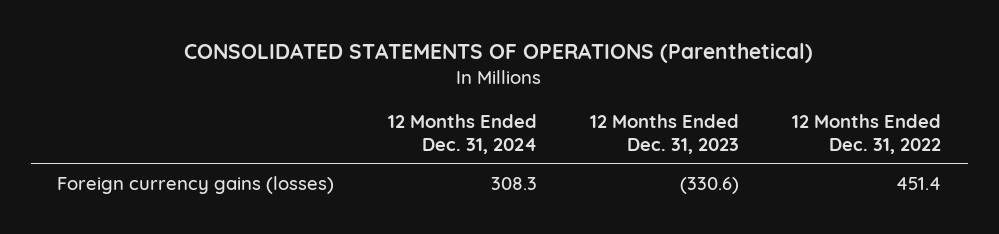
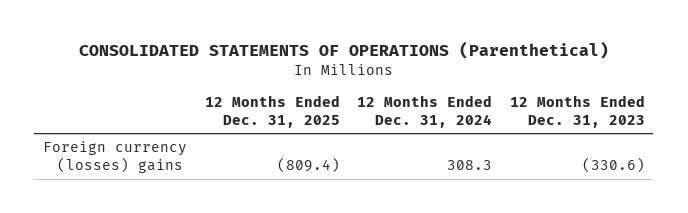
[792,113,942,155] 12 Months Ended Dec. 31, 2022 -> none
none -> [204,94,340,128] 12 Months Ended Dec. 31, 2025
[57,176,335,195] Foreign currency gains (losses) -> [42,141,187,174] Foreign currency (losses) gains

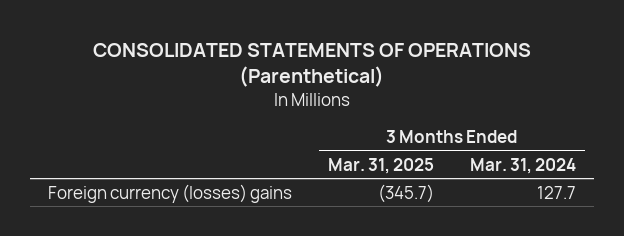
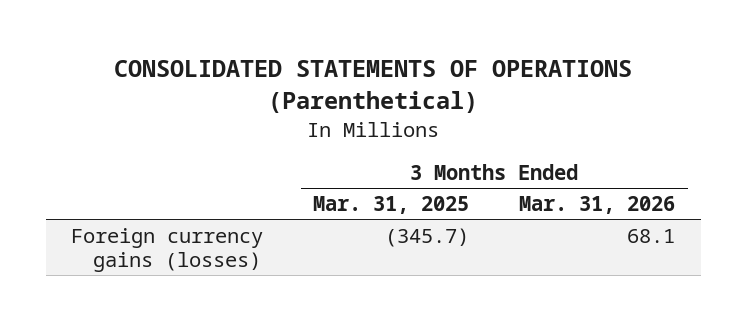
[470,157,577,174] Mar. 31, 2024 -> none
none -> [519,196,676,215] Mar. 31, 2026
[48,183,293,203] Foreign currency (losses) gains -> [70,227,263,273] Foreign currency gains (losses)

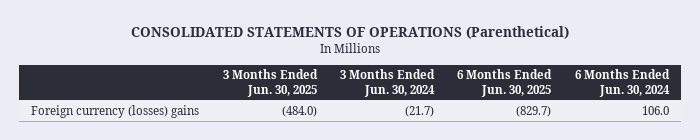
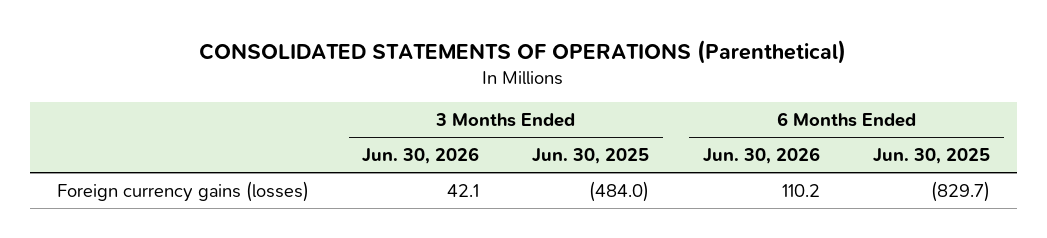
[340,69,436,97] 3 Months Ended Jun. 30, 2024 -> none
[574,69,670,97] 6 Months Ended Jun. 30, 2024 -> none
none -> [362,146,480,164] Jun. 30, 2026
none -> [702,146,820,164] Jun. 30, 2026
[31,105,200,119] Foreign currency (losses) gains -> [56,180,309,202] Foreign currency gains (losses)

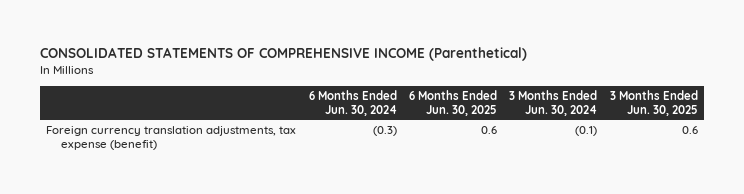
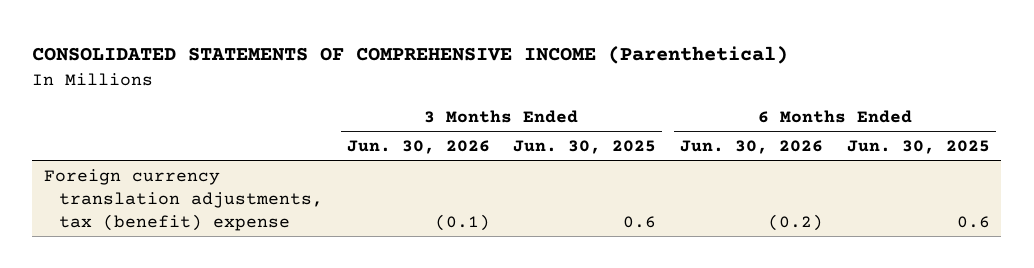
[308,89,397,116] 6 Months Ended Jun. 30, 2024 -> none
[509,89,598,116] 3 Months Ended Jun. 30, 2024 -> none
none -> [346,140,490,155] Jun. 30, 2026
none -> [679,140,823,155] Jun. 30, 2026
[46,125,297,150] Foreign currency translation adjustments, tax expense (benefit) -> [44,168,323,232] Foreign currency translation adjustments, tax (benefit) expense

